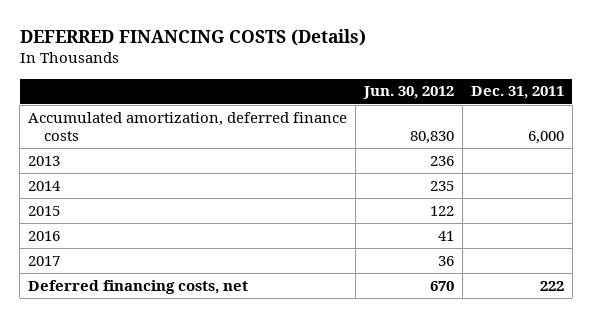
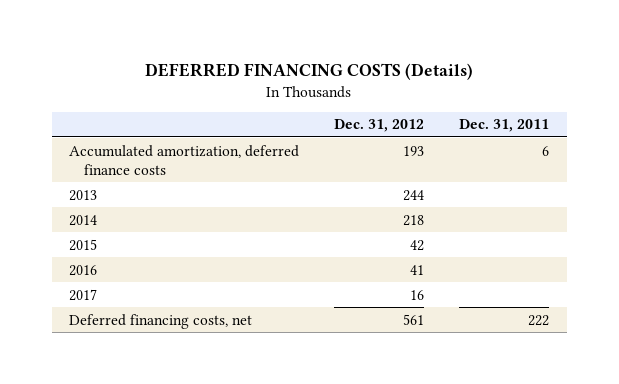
[362,86,454,100] Jun. 30, 2012 -> none
none -> [334,119,425,133] Dec. 31, 2012
[527,130,564,144] 6,000 -> [542,145,550,156] 6

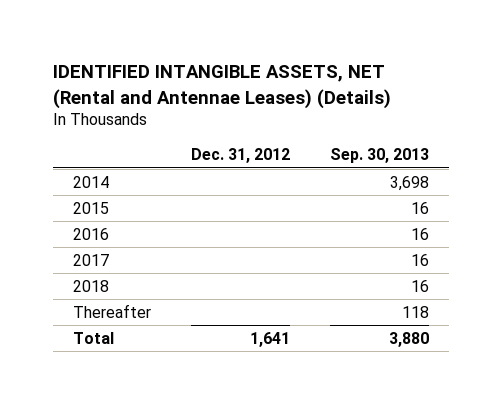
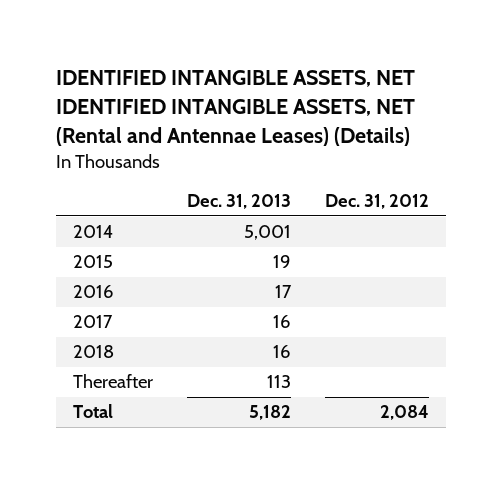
[53,65,392,109] IDENTIFIED INTANGIBLE ASSETS, NET (Rental and Antennae Leases) (Details) -> [56,69,416,146] IDENTIFIED INTANGIBLE ASSETS, NET IDENTIFIED INTANGIBLE ASSETS, NET (Rental and Antennae Leases) (Details)
[329,148,429,164] Sep. 30, 2013 -> none
none -> [187,194,292,210] Dec. 31, 2013
[250,331,291,347] 1,641 -> [380,405,430,421] 2,084

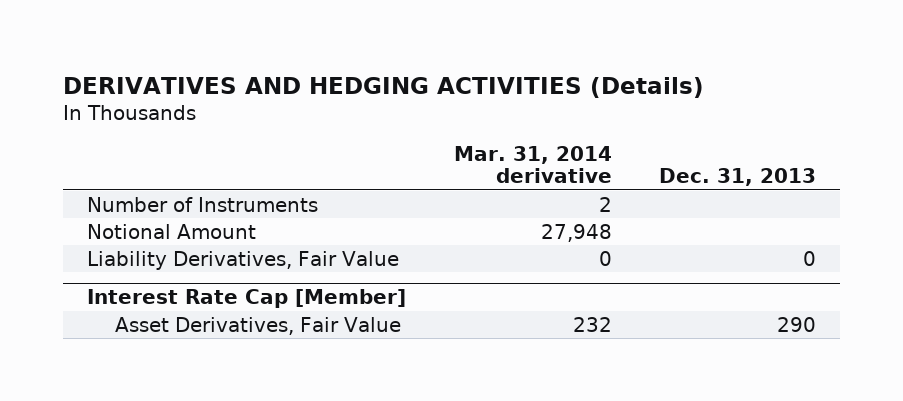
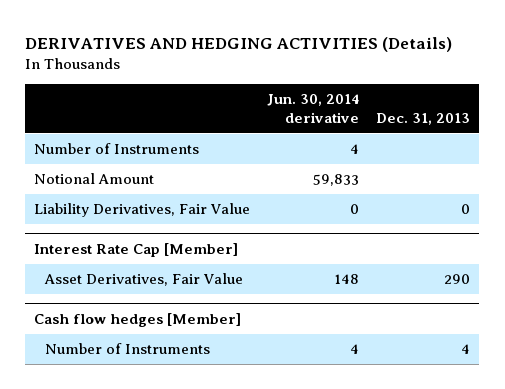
[453,145,612,184] Mar. 31, 2014 derivative -> none
none -> [267,94,360,123] Jun. 30, 2014 derivative
none -> [34,312,242,327] Cash flow hedges [Member]
none -> [45,343,211,355] Number of Instruments

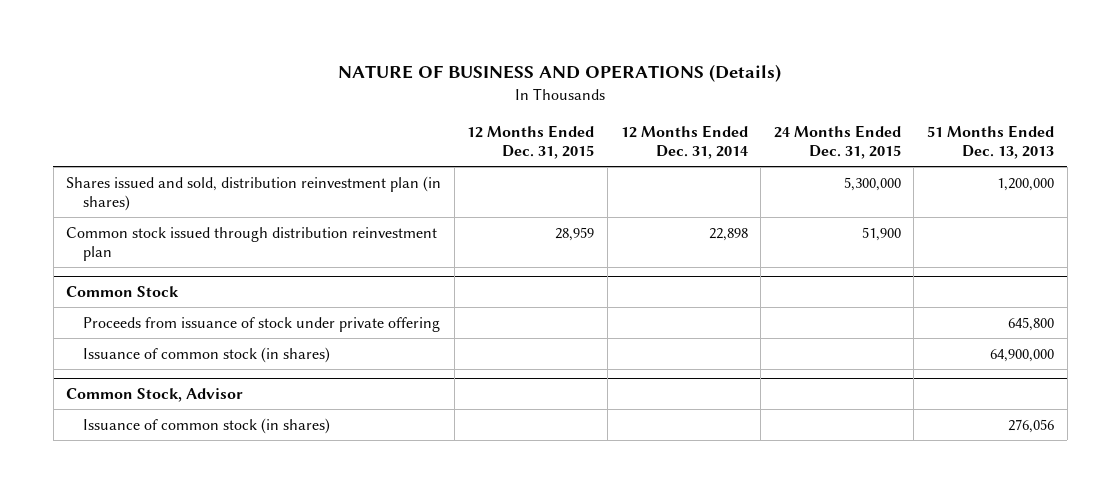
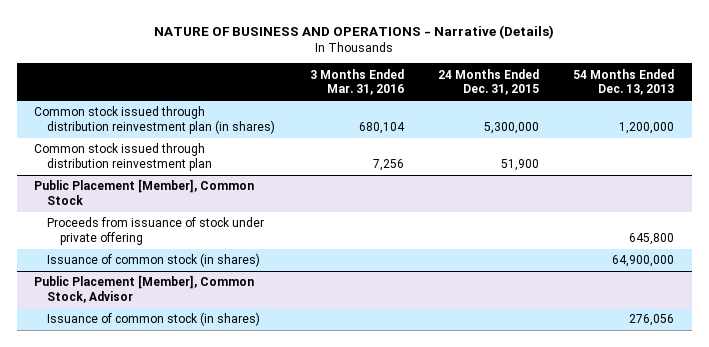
[338,64,782,83] NATURE OF BUSINESS AND OPERATIONS (Details) -> [154,24,555,39] NATURE OF BUSINESS AND OPERATIONS - Narrative (Details)
[467,124,595,159] 12 Months Ended Dec. 31, 2015 -> none
[620,124,748,159] 12 Months Ended Dec. 31, 2014 -> none
[926,124,1054,159] 51 Months Ended Dec. 13, 2013 -> none
none -> [309,68,404,96] 3 Months Ended Mar. 31, 2016
none -> [573,68,675,96] 54 Months Ended Dec. 13, 2013
[66,175,442,211] Shares issued and sold, distribution reinvestment plan (in shares) -> [34,106,276,135] Common stock issued through distribution reinvestment plan (in shares)
[66,286,180,298] Common Stock -> [34,179,255,206] Public Placement [Member], Common Stock
[66,388,244,403] Common Stock, Advisor -> [34,275,255,304] Public Placement [Member], Common Stock, Advisor

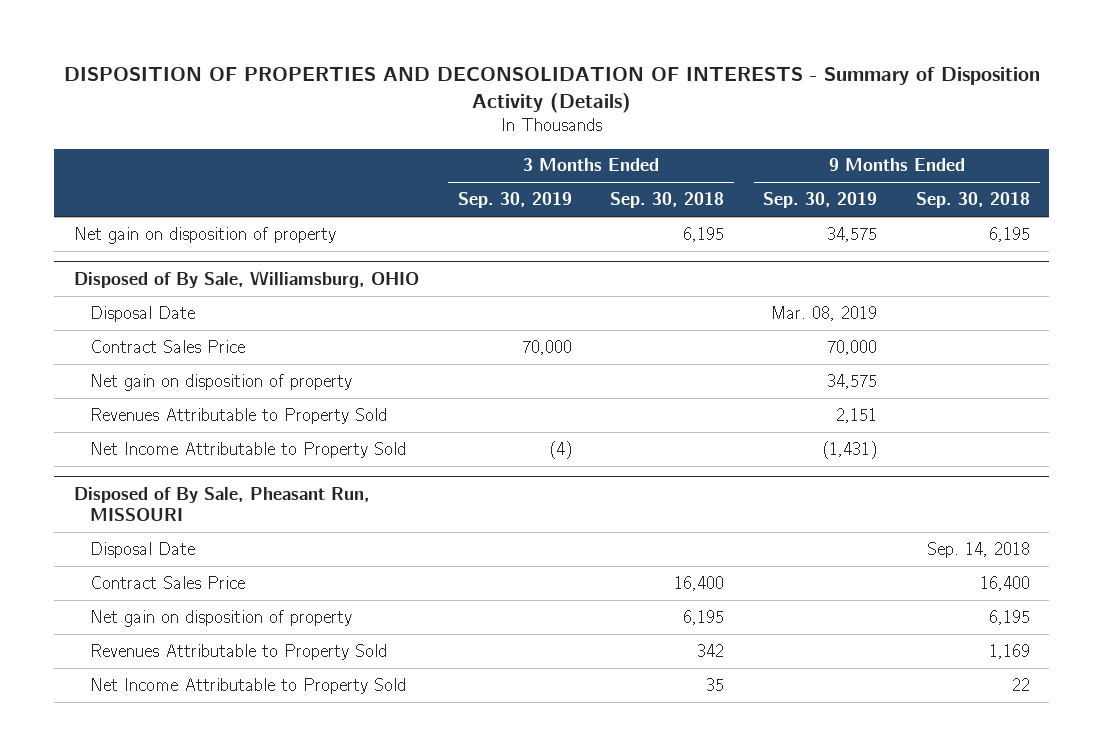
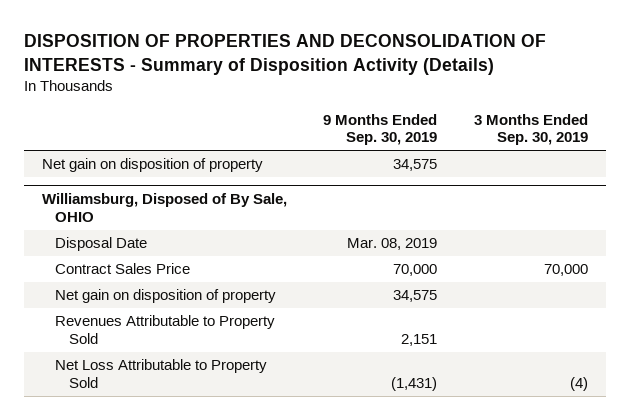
[610,192,725,209] Sep. 30, 2018 -> none
[916,192,1031,209] Sep. 30, 2018 -> none
[73,269,419,288] Disposed of By Sale, Williamsburg, OHIO -> [41,193,287,222] Williamsburg, Disposed of By Sale, OHIO
[73,486,370,522] Disposed of By Sale, Pheasant Run, MISSOURI -> none
[90,541,196,558] Disposal Date -> none
[90,575,246,589] Contract Sales Price -> none
[90,609,353,627] Net gain on disposition of property -> none
[90,643,388,660] Revenues Attributable to Property Sold -> none
[90,677,407,694] Net Income Attributable to Property Sold -> none
[90,441,407,458] Net Income Attributable to Property Sold -> [55,359,268,388] Net Loss Attributable to Property Sold

